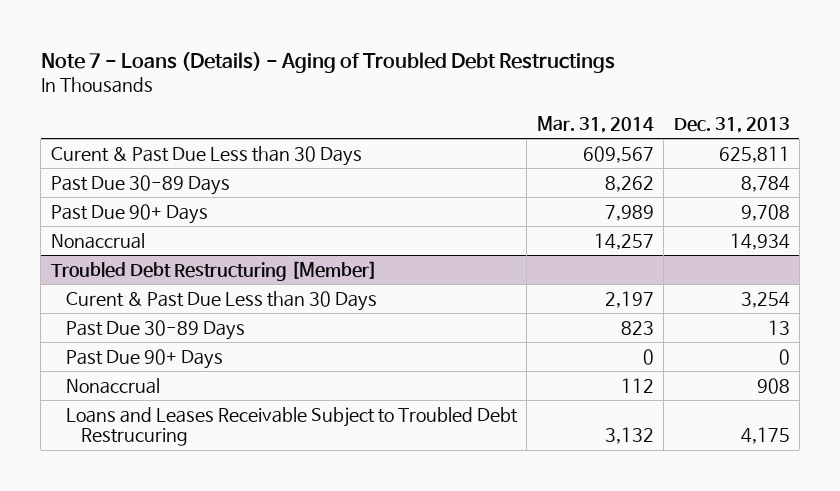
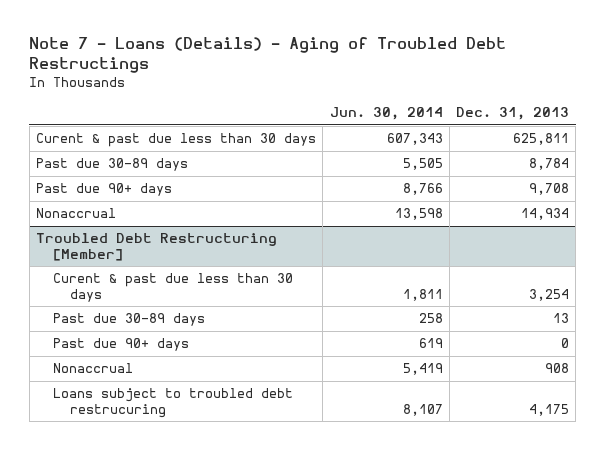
[536,115,654,133] Mar. 31, 2014 -> none
none -> [329,107,443,121] Jun. 30, 2014
[50,145,362,166] Curent & Past Due Less than 30 Days -> [35,133,316,148] Curent & past due less than 30 days
[50,174,230,195] Past Due 30-89 Days -> [35,158,188,172] Past due 30-89 days
[50,203,208,224] Past Due 90+ Days -> [35,183,172,197] Past due 90+ days
[66,290,378,311] Curent & Past Due Less than 30 Days -> [53,273,294,302] Curent & past due less than 30 days
[66,319,246,340] Past Due 30-89 Days -> [53,313,206,327] Past due 30-89 days
[66,348,224,369] Past Due 90+ Days -> [53,338,190,352] Past due 90+ days
[66,406,519,447] Loans and Leases Receivable Subject to Troubled Debt Restrucuring -> [53,388,294,418] Loans subject to troubled debt restrucuring

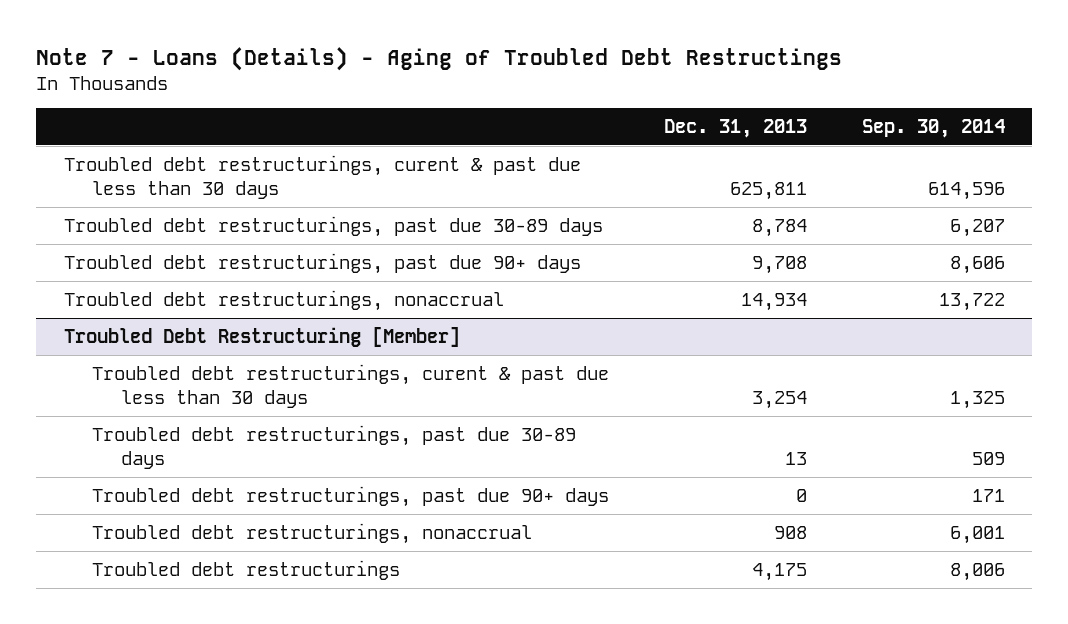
[329,107,443,121] Jun. 30, 2014 -> none
none -> [861,119,1005,139] Sep. 30, 2014
[35,133,316,148] Curent & past due less than 30 days -> [63,154,581,199] Troubled debt restructurings, curent & past due less than 30 days
[35,158,188,172] Past due 30-89 days -> [63,215,603,237] Troubled debt restructurings, past due 30-89 days
[35,183,172,197] Past due 90+ days -> [63,252,581,274] Troubled debt restructurings, past due 90+ days
[35,208,116,219] Nonaccrual -> [63,289,504,311] Troubled debt restructurings, nonaccrual
[53,273,294,302] Curent & past due less than 30 days -> [92,363,610,408] Troubled debt restructurings, curent & past due less than 30 days
[53,313,206,327] Past due 30-89 days -> [92,424,577,469] Troubled debt restructurings, past due 30-89 days
[53,338,190,352] Past due 90+ days -> [92,485,610,507] Troubled debt restructurings, past due 90+ days
[53,363,134,374] Nonaccrual -> [92,522,533,544] Troubled debt restructurings, nonaccrual
[53,388,294,418] Loans subject to troubled debt restrucuring -> [92,559,401,580] Troubled debt restructurings

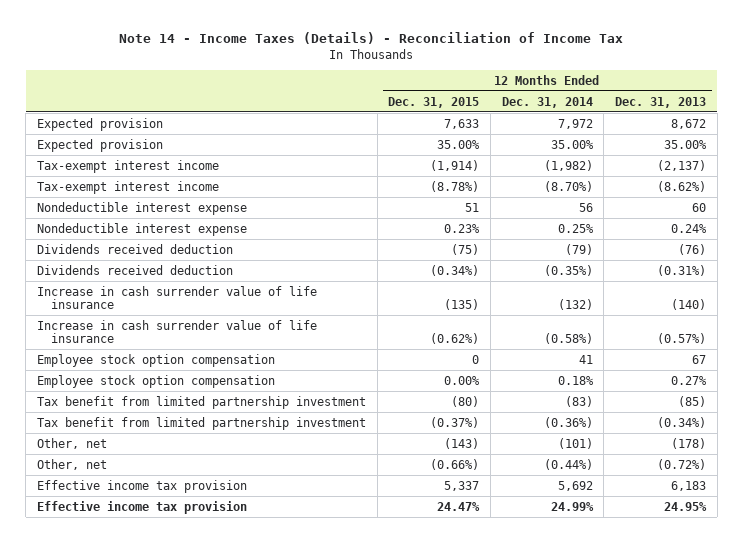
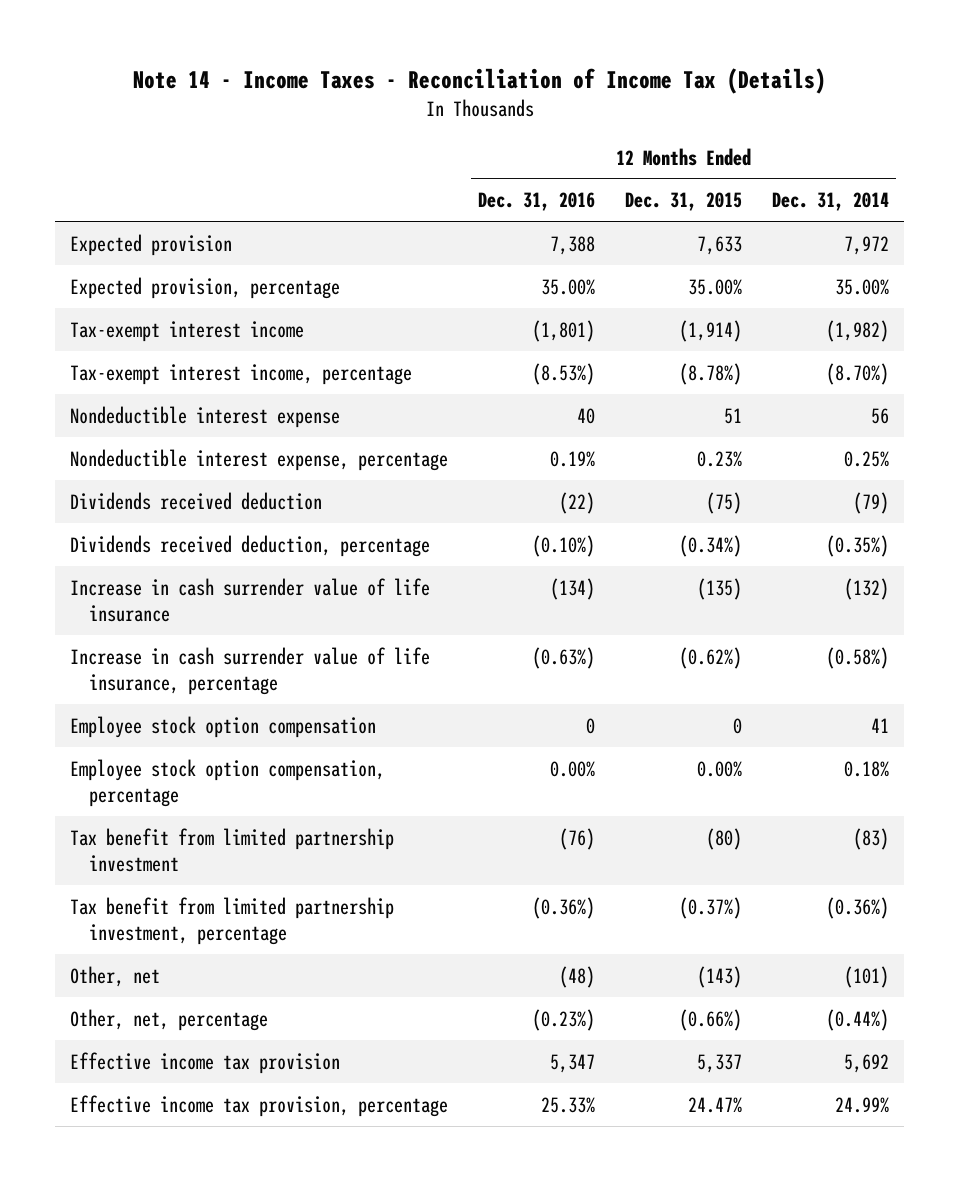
[119,32,624,45] Note 14 - Income Taxes (Details) - Reconciliation of Income Tax -> [132,67,826,94] Note 14 - Income Taxes - Reconciliation of Income Tax (Details)
[615,96,707,108] Dec. 31, 2013 -> none
none -> [478,192,596,212] Dec. 31, 2016
[36,138,163,152] Expected provision -> [70,276,341,299] Expected provision, percentage
[36,180,219,194] Tax-exempt interest income -> [70,363,413,385] Tax-exempt interest income, percentage
[36,222,247,236] Nondeductible interest expense -> [70,448,449,471] Nondeductible interest expense, percentage
[36,264,233,275] Dividends received deduction -> [70,534,431,557] Dividends received deduction, percentage
[36,319,317,344] Increase in cash surrender value of life insurance -> [70,646,431,695] Increase in cash surrender value of life insurance, percentage
[36,374,275,388] Employee stock option compensation -> [70,758,386,807] Employee stock option compensation, percentage
[36,416,366,430] Tax benefit from limited partnership investment -> [70,896,395,945] Tax benefit from limited partnership investment, percentage
[36,458,107,470] Other, net -> [70,1008,269,1031] Other, net, percentage
[36,500,247,514] Effective income tax provision -> [70,1094,449,1117] Effective income tax provision, percentage

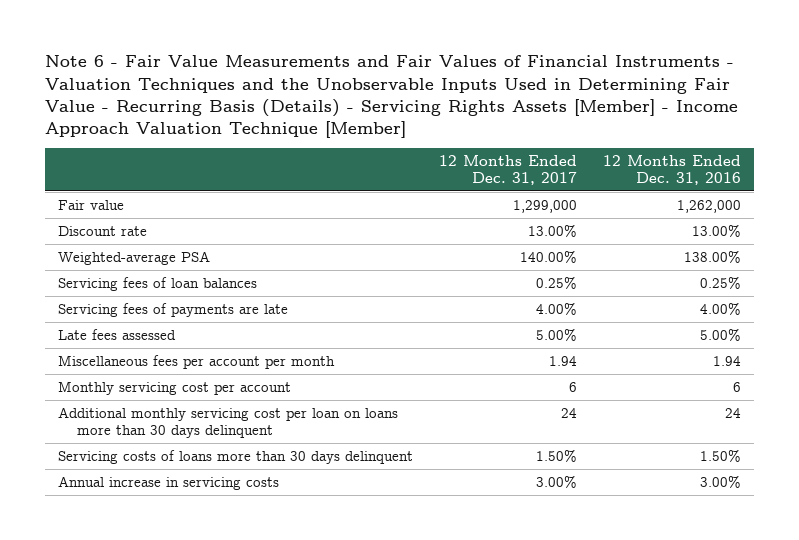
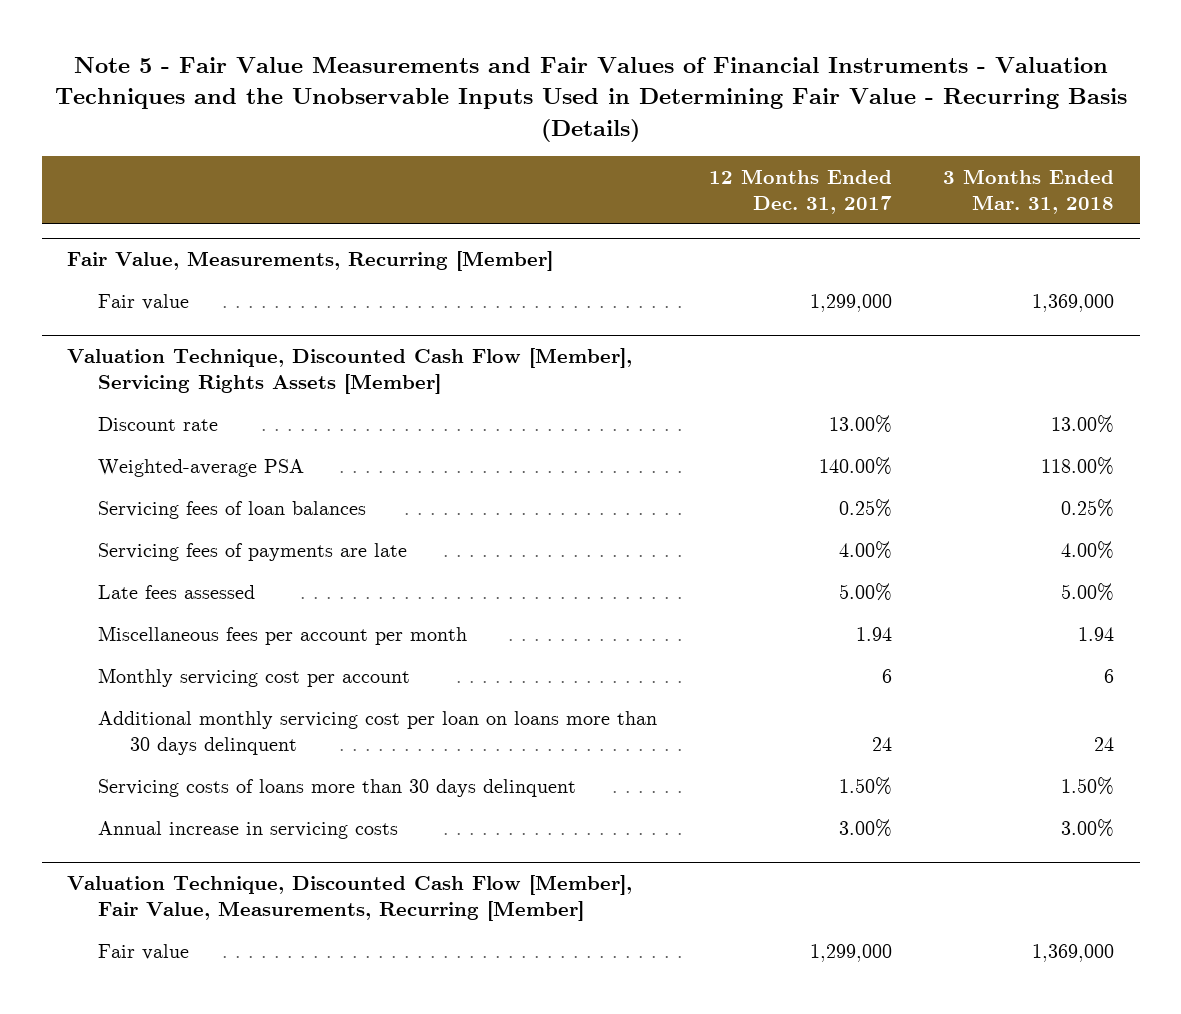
[45,55,739,138] Note 6 - Fair Value Measurements and Fair Values of Financial Instruments - Valuation Techniques and the Unobservable Inputs Used in Determining Fair Value - Recurring Basis (Details) - Servicing Rights Assets [Member] - Income Approach Valuation Technique [Member] -> [54,56,1127,142] Note 5 - Fair Value Measurements and Fair Values of Financial Instruments - Valuation Techniques and the Unobservable Inputs Used in Determining Fair Value - Recurring Basis (Details)
[602,155,741,185] 12 Months Ended Dec. 31, 2016 -> none
none -> [943,168,1115,214] 3 Months Ended Mar. 31, 2018
none -> [67,250,554,271] Fair Value, Measurements, Recurring [Member]
none -> [67,347,633,394] Valuation Technique, Discounted Cash Flow [Member], Servicing Rights Assets [Member]
none -> [67,874,633,921] Valuation Technique, Discounted Cash Flow [Member], Fair Value, Measurements, Recurring [Member]
none -> [98,943,190,960] Fair value

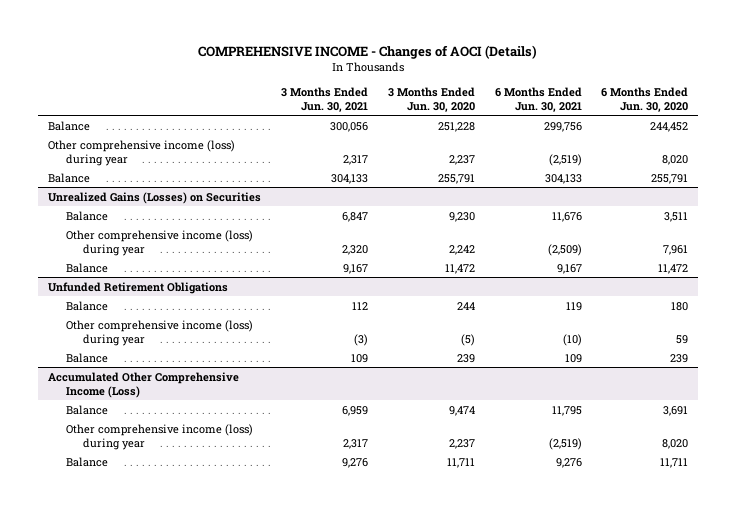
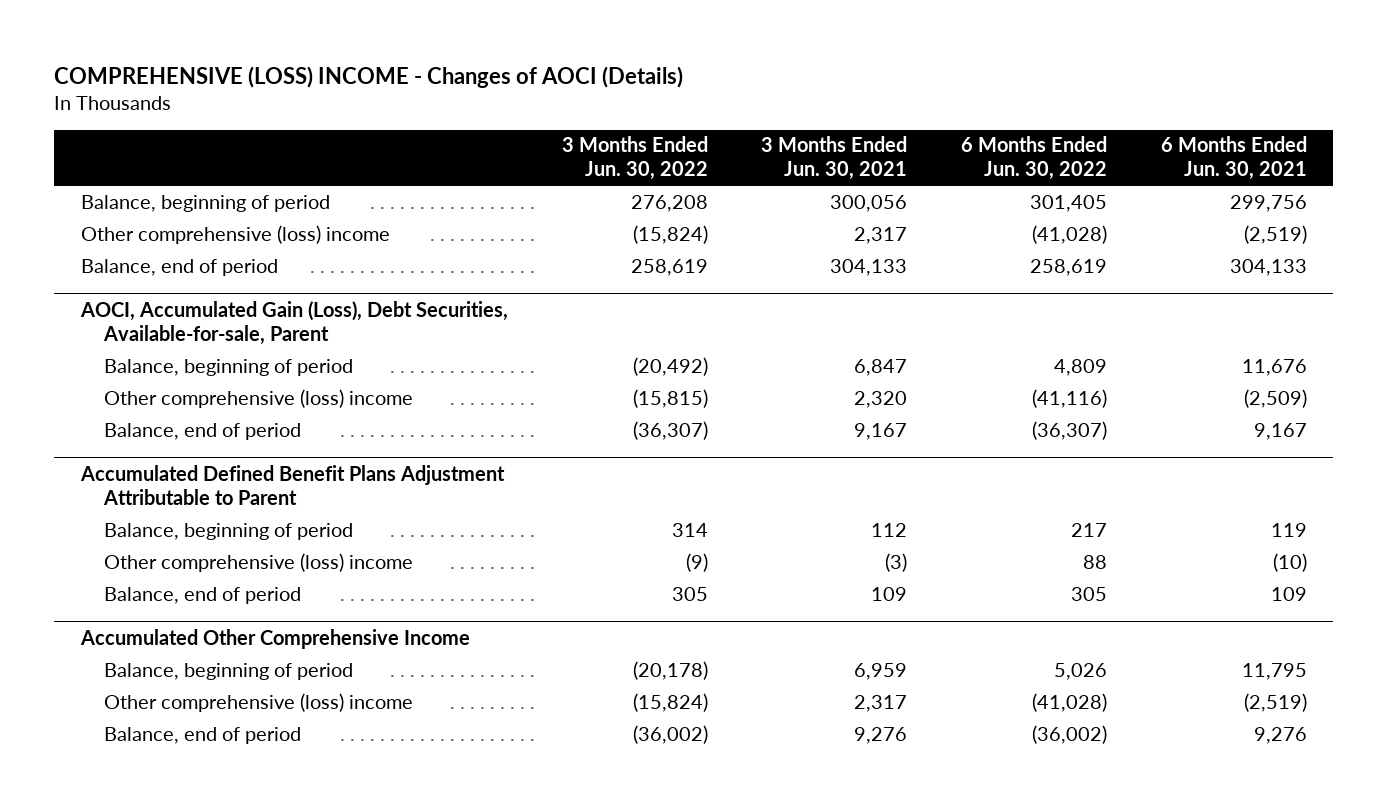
[198,44,538,59] COMPREHENSIVE INCOME - Changes of AOCI (Details) -> [54,66,684,89] COMPREHENSIVE (LOSS) INCOME - Changes of AOCI (Details)
[387,86,475,112] 3 Months Ended Jun. 30, 2020 -> none
[601,86,689,112] 6 Months Ended Jun. 30, 2020 -> none
none -> [561,136,708,181] 3 Months Ended Jun. 30, 2022
none -> [960,136,1107,181] 6 Months Ended Jun. 30, 2022
[48,120,91,131] Balance -> [81,194,331,212] Balance, beginning of period
[48,139,236,166] Other comprehensive income (loss) during year -> [81,224,391,244] Other comprehensive (loss) income
[48,172,91,183] Balance -> [81,258,279,276] Balance, end of period
[48,191,262,204] Unrealized Gains (Losses) on Securities -> [80,300,509,345] AOCI, Accumulated Gain (Loss), Debt Securities, Available-for-sale, Parent
[65,210,108,221] Balance -> [104,358,354,376] Balance, beginning of period
[65,229,253,256] Other comprehensive income (loss) during year -> [104,388,414,408] Other comprehensive (loss) income
[65,262,108,273] Balance -> [104,422,302,440] Balance, end of period
[48,281,229,294] Unfunded Retirement Obligations -> [80,464,506,505] Accumulated Defined Benefit Plans Adjustment Attributable to Parent
[65,300,108,311] Balance -> [104,522,354,540] Balance, beginning of period
[65,319,253,346] Other comprehensive income (loss) during year -> [104,552,414,572] Other comprehensive (loss) income
[65,352,108,363] Balance -> [104,586,302,604] Balance, end of period
[48,371,240,398] Accumulated Other Comprehensive Income (Loss) -> [80,628,471,649] Accumulated Other Comprehensive Income
[65,404,108,415] Balance -> [104,662,354,680] Balance, beginning of period
[65,423,253,450] Other comprehensive income (loss) during year -> [104,692,414,712] Other comprehensive (loss) income
[65,456,108,467] Balance -> [104,726,302,744] Balance, end of period

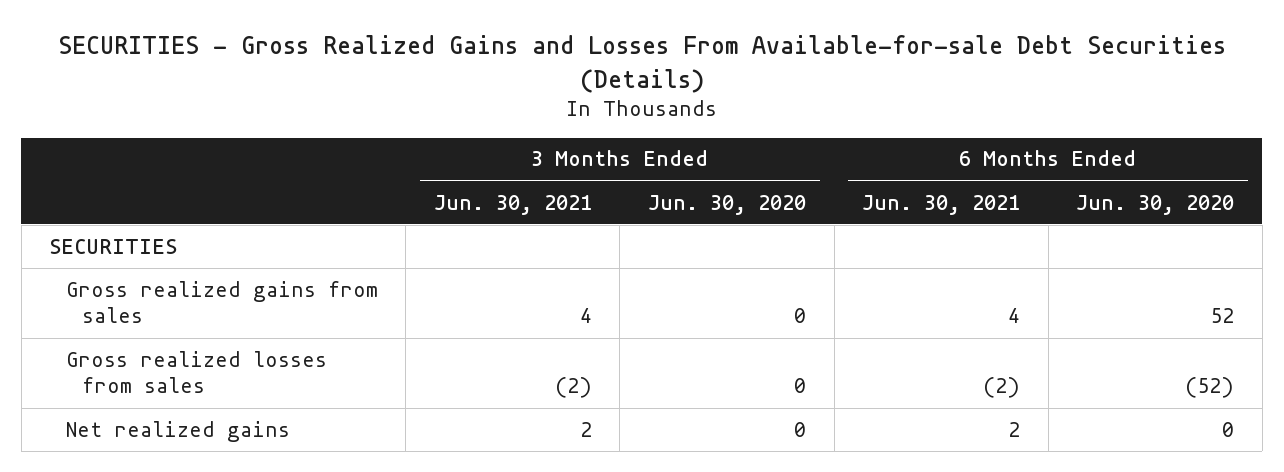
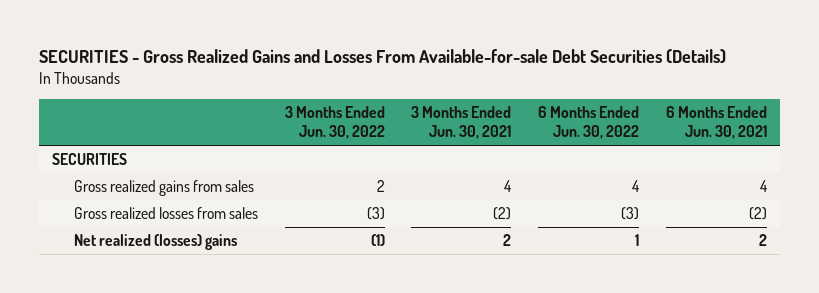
[648,194,807,215] Jun. 30, 2020 -> none
[1076,194,1235,215] Jun. 30, 2020 -> none
none -> [284,106,385,140] 3 Months Ended Jun. 30, 2022
none -> [538,106,640,140] 6 Months Ended Jun. 30, 2022
[65,420,290,442] Net realized gains -> [73,233,237,250] Net realized (losses) gains

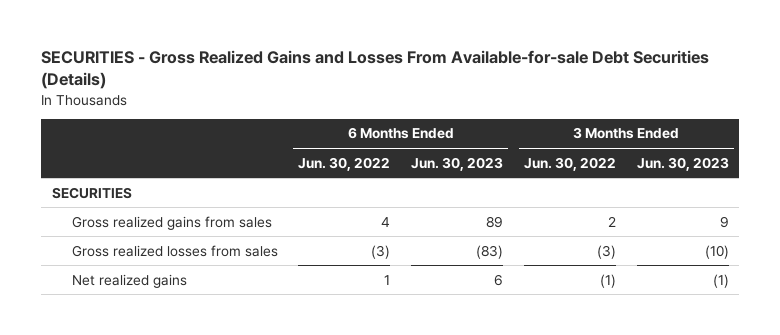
[411,106,512,140] 3 Months Ended Jun. 30, 2021 -> none
[665,106,767,140] 6 Months Ended Jun. 30, 2021 -> none
none -> [411,156,504,171] Jun. 30, 2023
none -> [636,156,729,171] Jun. 30, 2023
[73,233,237,250] Net realized (losses) gains -> [71,273,187,288] Net realized gains

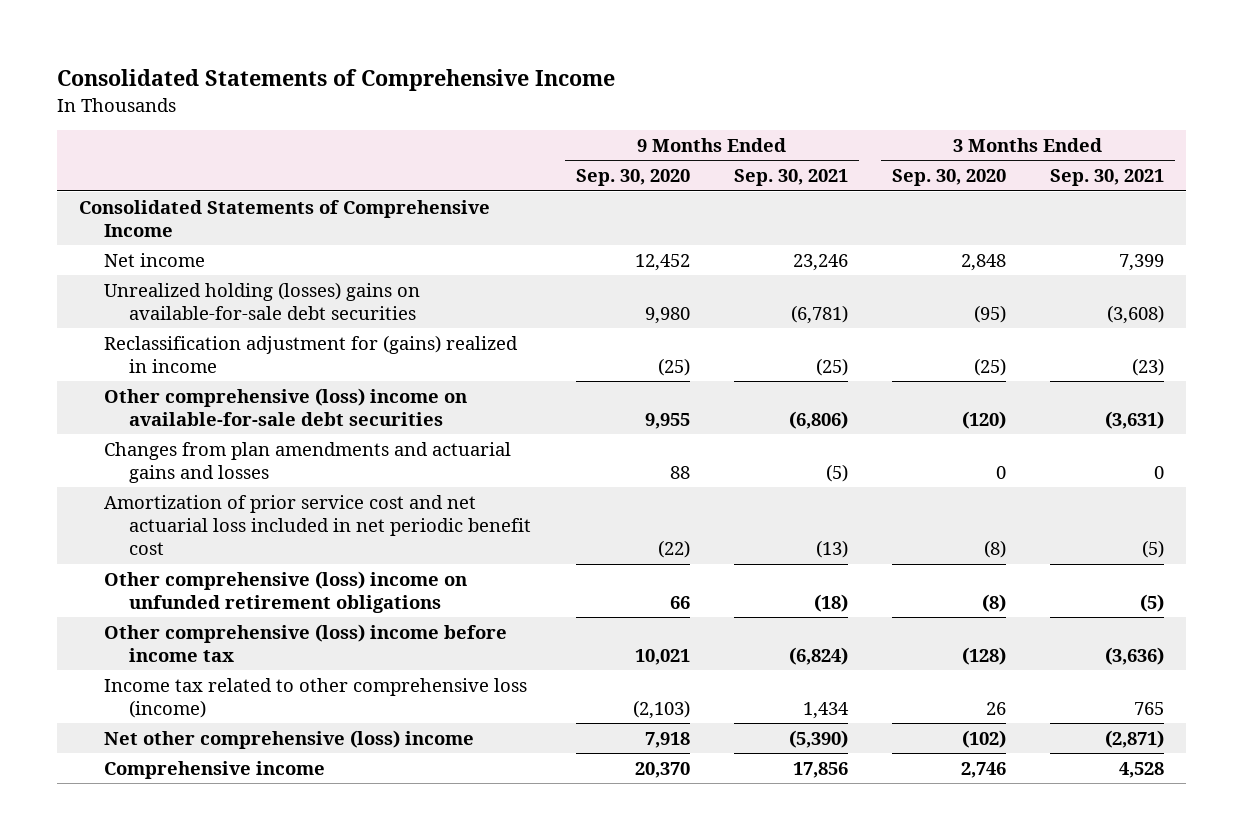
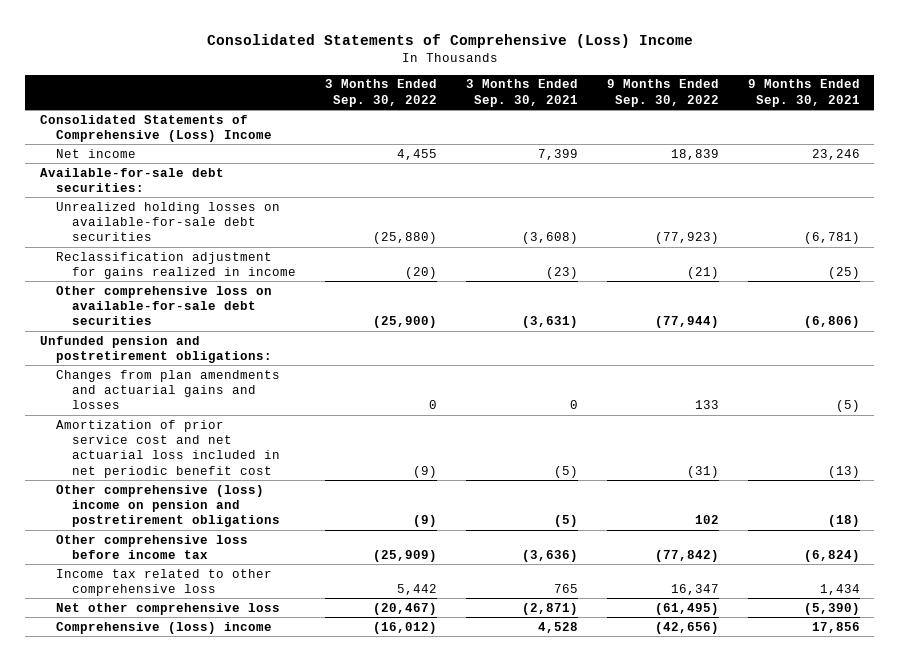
[57,69,616,92] Consolidated Statements of Comprehensive Income -> [206,33,693,48] Consolidated Statements of Comprehensive (Loss) Income
[575,169,690,187] Sep. 30, 2020 -> none
[891,169,1006,187] Sep. 30, 2020 -> none
none -> [325,79,438,107] 3 Months Ended Sep. 30, 2022
none -> [607,79,720,107] 9 Months Ended Sep. 30, 2022
[79,199,491,238] Consolidated Statements of Comprehensive Income -> [39,114,272,143] Consolidated Statements of Comprehensive (Loss) Income
none -> [39,167,224,193] Available-for-sale debt securities:
[104,281,421,321] Unrealized holding (losses) gains on available-for-sale debt securities -> [55,201,280,242] Unrealized holding losses on available-for-sale debt securities
[104,334,519,374] Reclassification adjustment for (gains) realized in income -> [55,251,297,280] Reclassification adjustment for gains realized in income
[104,387,468,427] Other comprehensive (loss) income on available-for-sale debt securities -> [55,285,272,326] Other comprehensive loss on available-for-sale debt securities
none -> [39,335,272,364] Unfunded pension and postretirement obligations:
[104,570,468,614] Other comprehensive (loss) income on unfunded retirement obligations -> [55,484,281,528] Other comprehensive (loss) income on pension and postretirement obligations
[104,623,508,663] Other comprehensive (loss) income before income tax -> [55,534,248,560] Other comprehensive loss before income tax
[104,677,528,719] Income tax related to other comprehensive loss (income) -> [55,568,272,597] Income tax related to other comprehensive loss
[104,729,475,749] Net other comprehensive (loss) income -> [55,602,280,615] Net other comprehensive loss
[104,760,326,779] Comprehensive income -> [55,621,272,634] Comprehensive (loss) income

